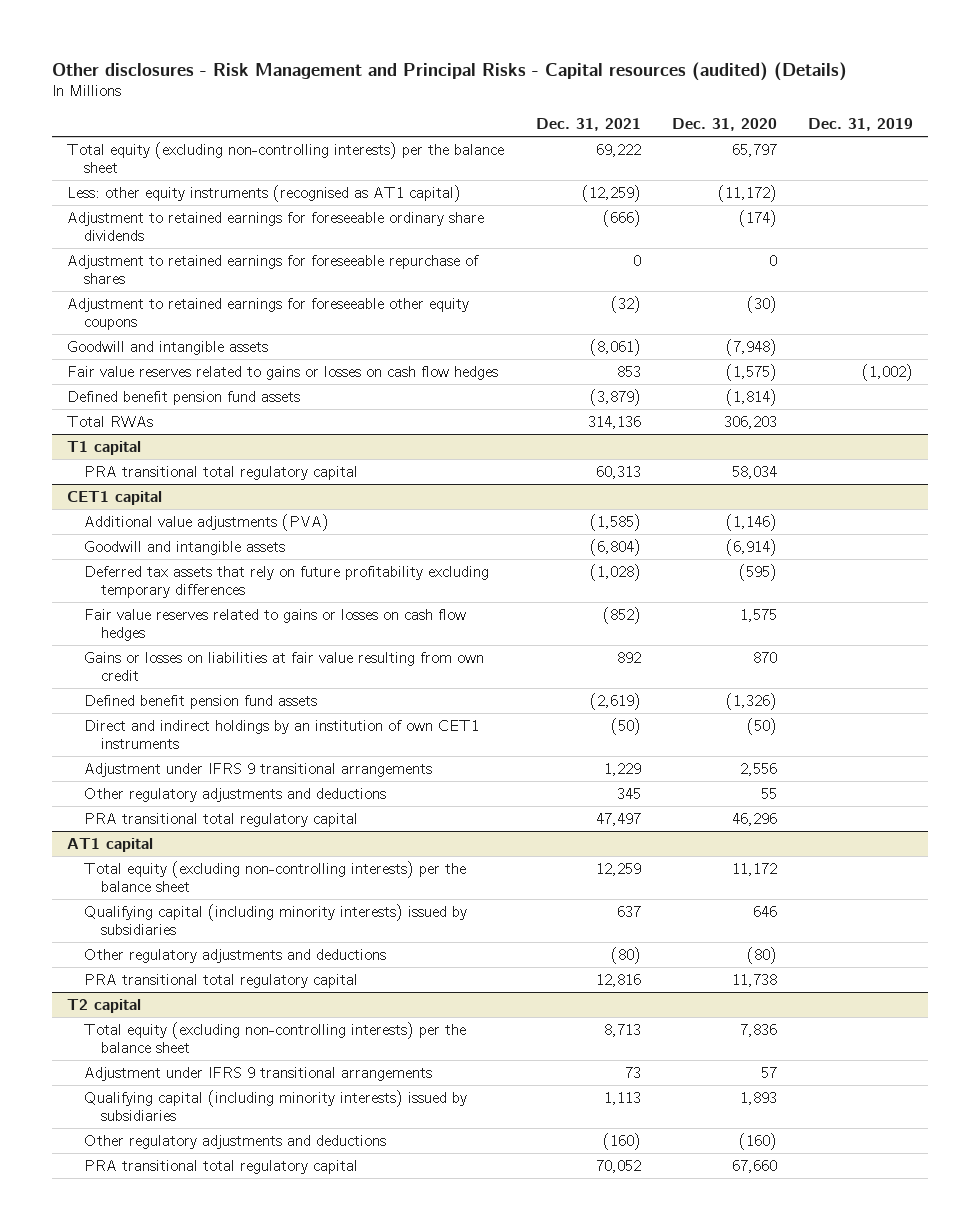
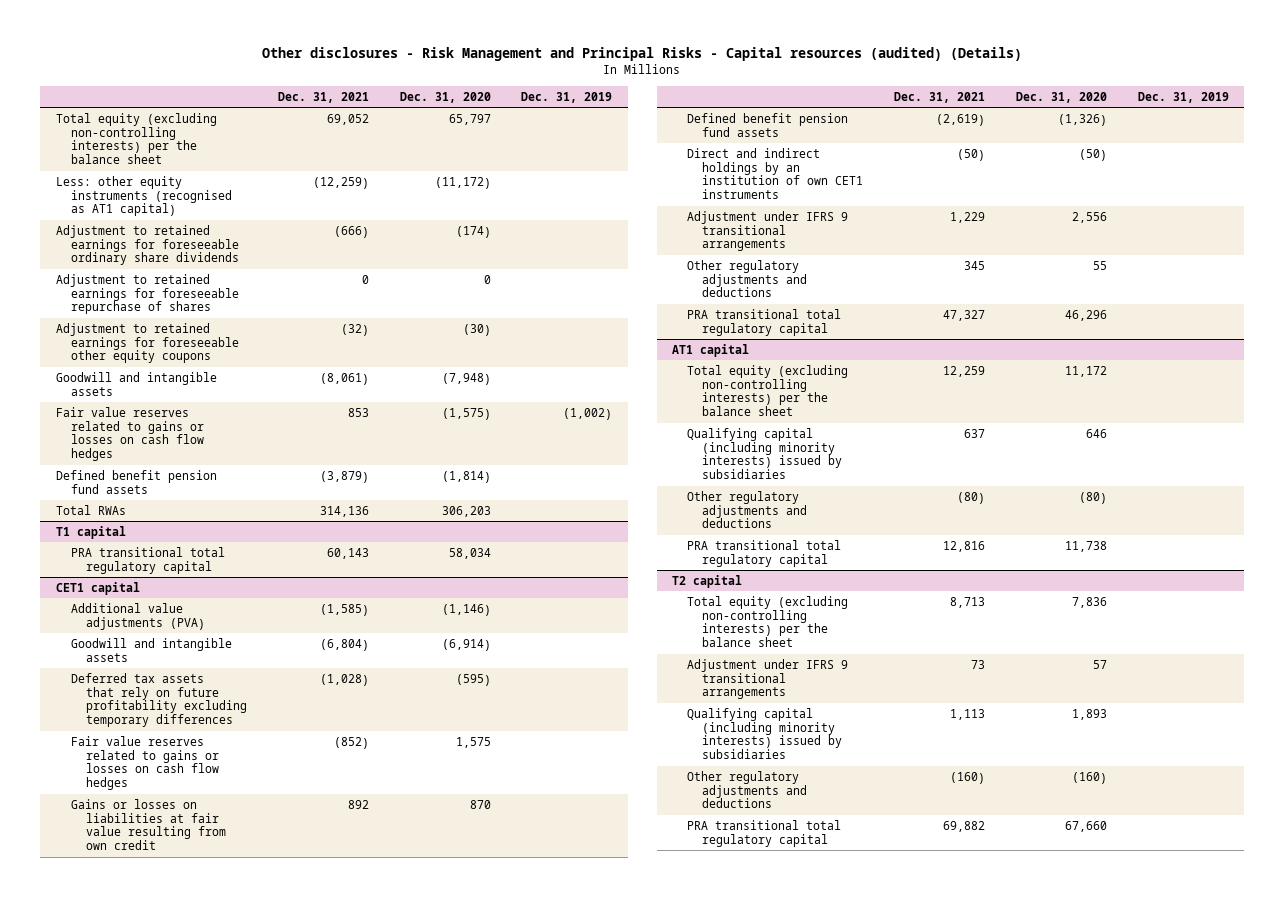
[595,143,641,157] 69,222 -> [326,113,369,125] 69,052
[595,465,641,479] 60,313 -> [326,547,369,559] 60,143
[595,812,641,826] 47,497 -> [943,309,986,321] 47,327
[595,1159,641,1173] 70,052 -> [943,820,986,832] 69,882

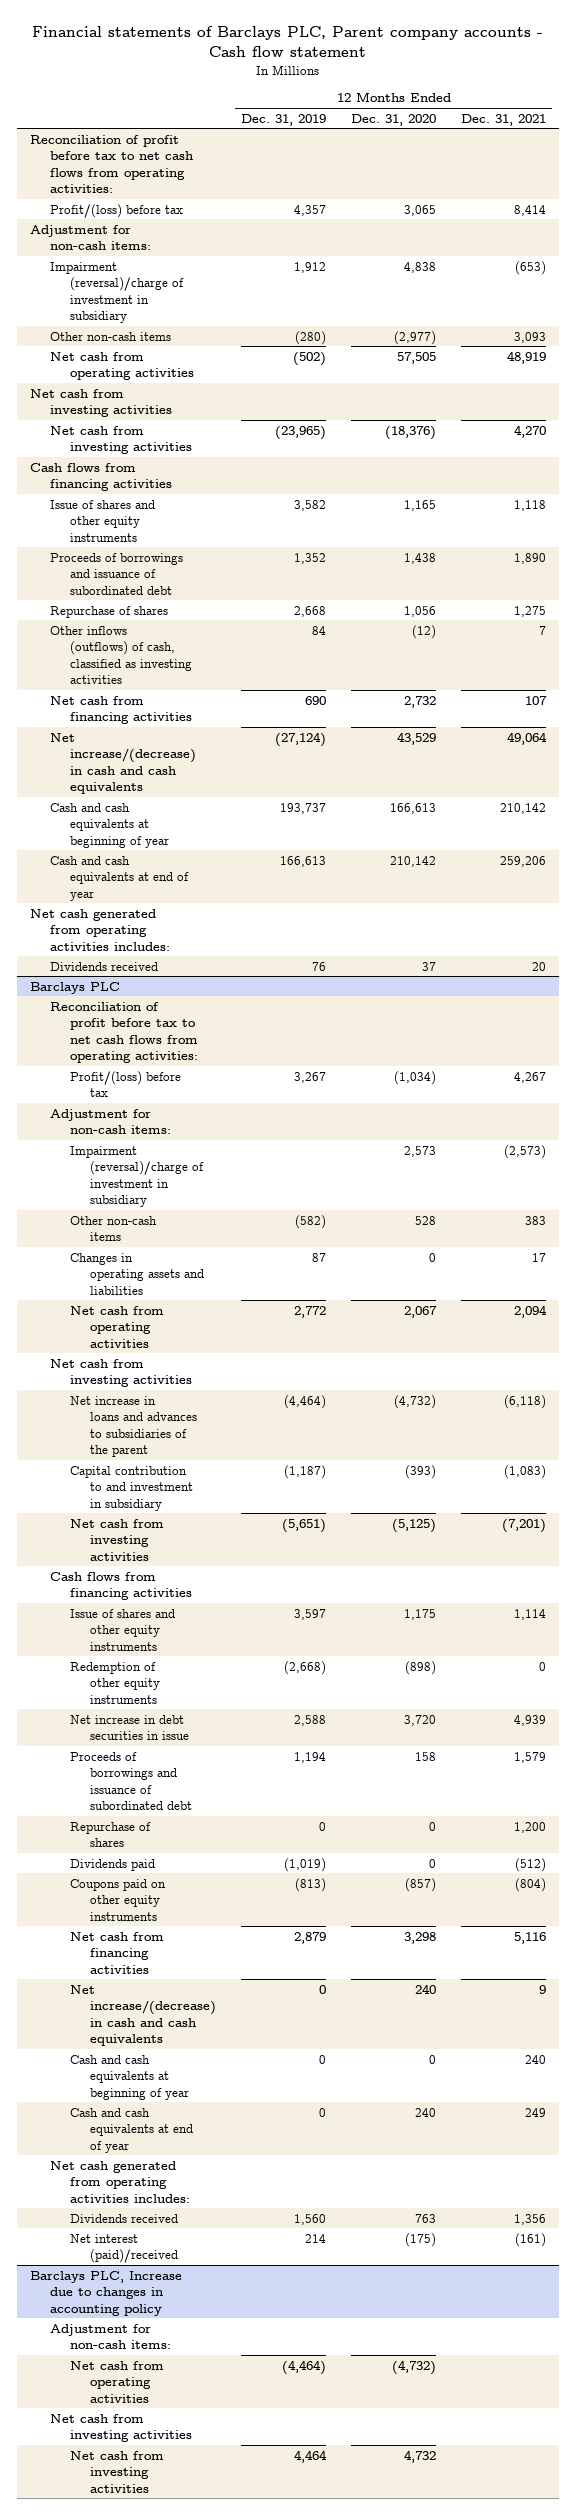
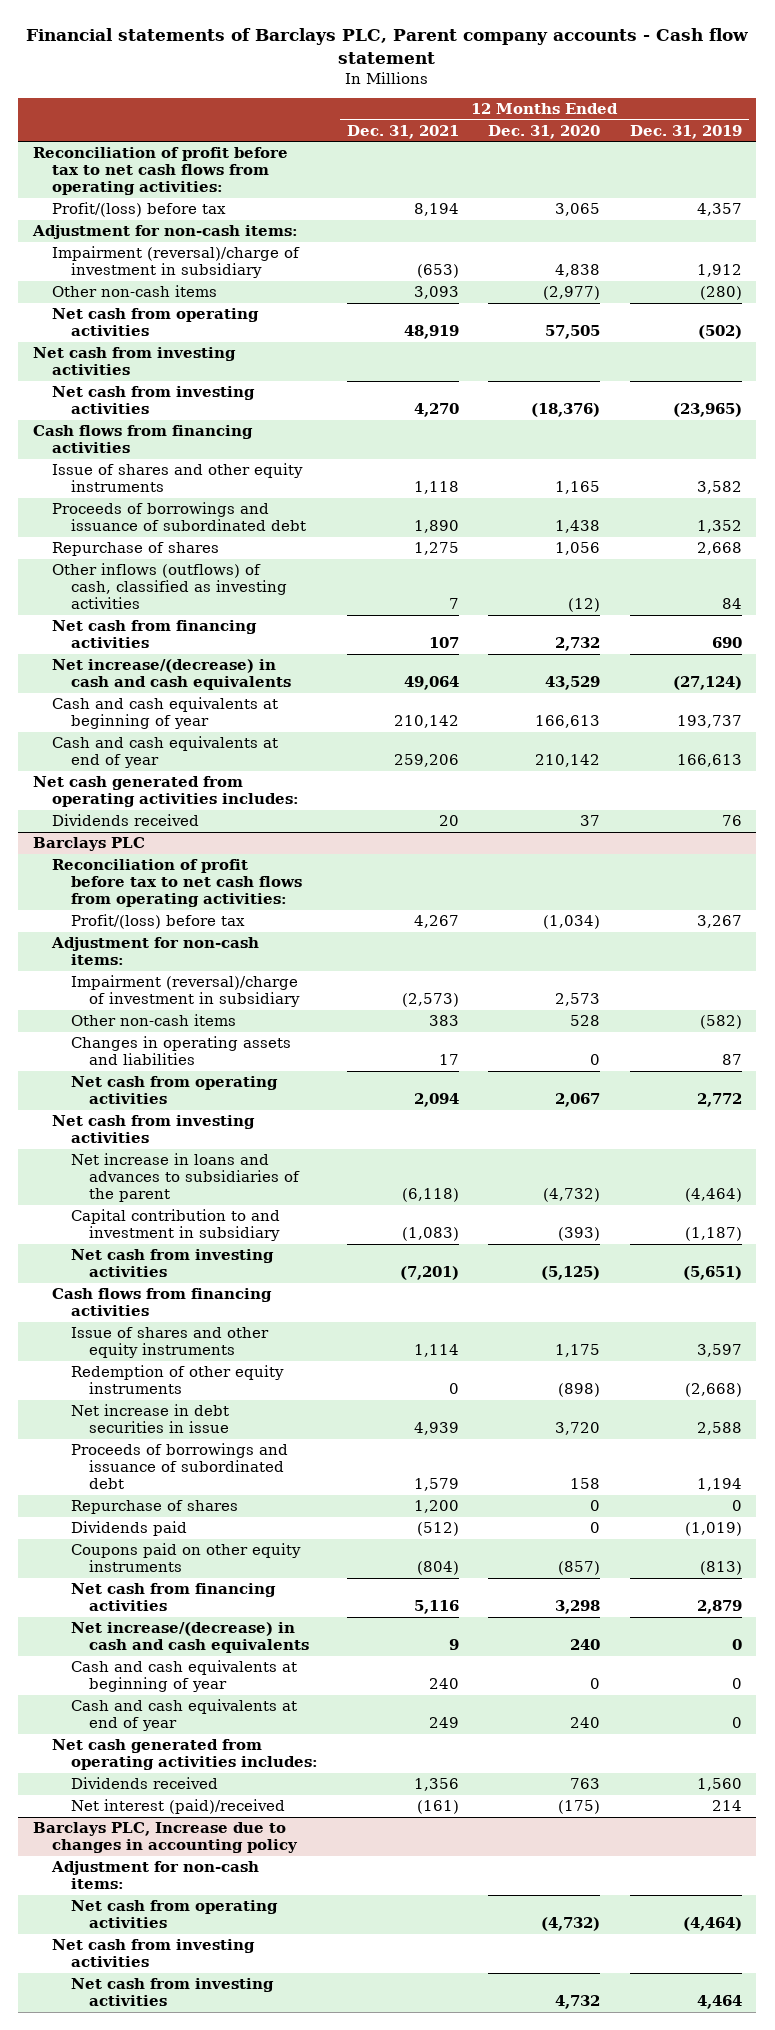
[514,204,547,216] 8,414 -> [413,203,459,217] 8,194

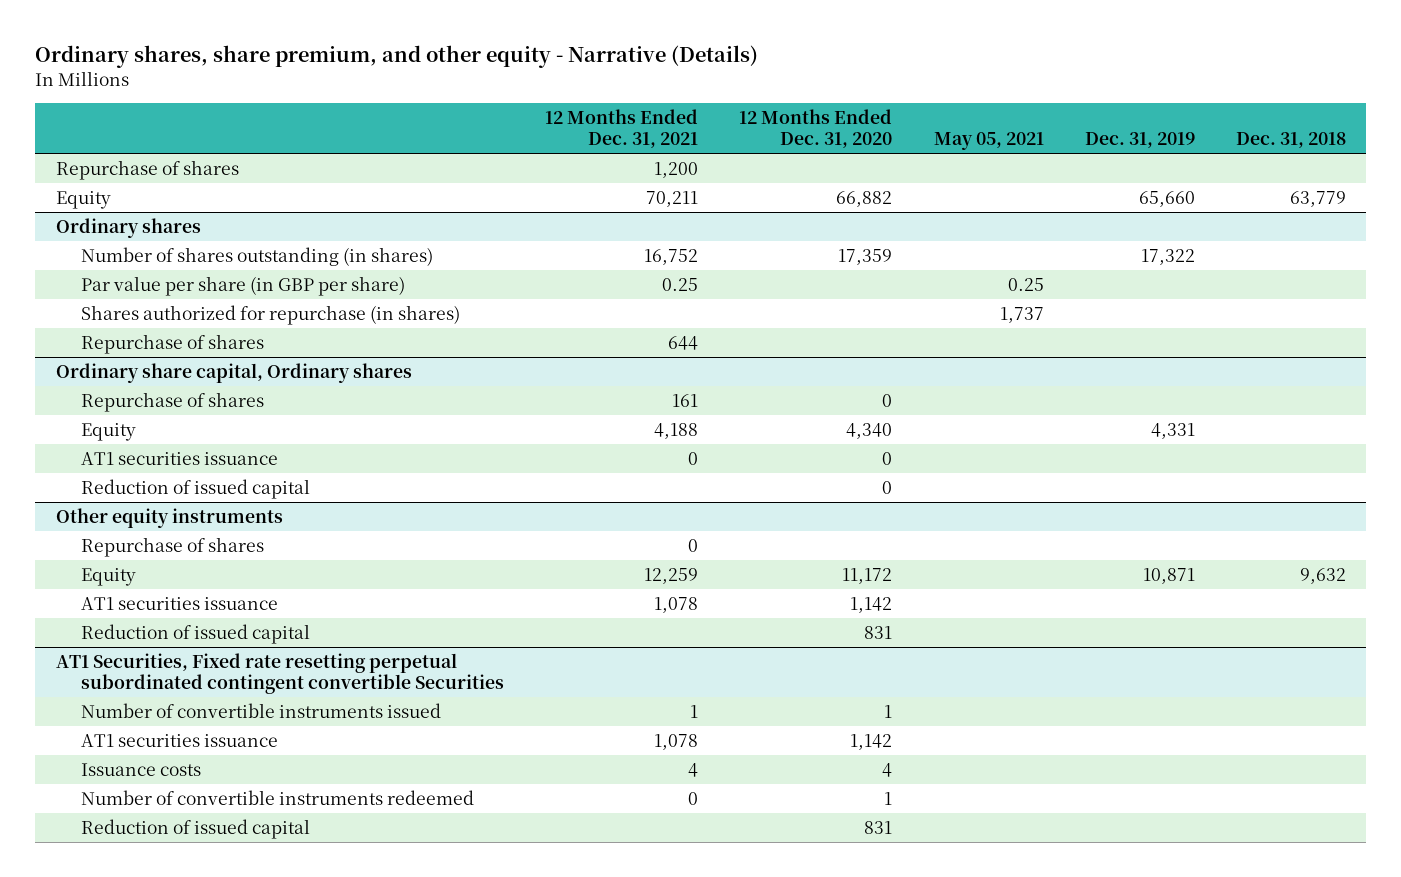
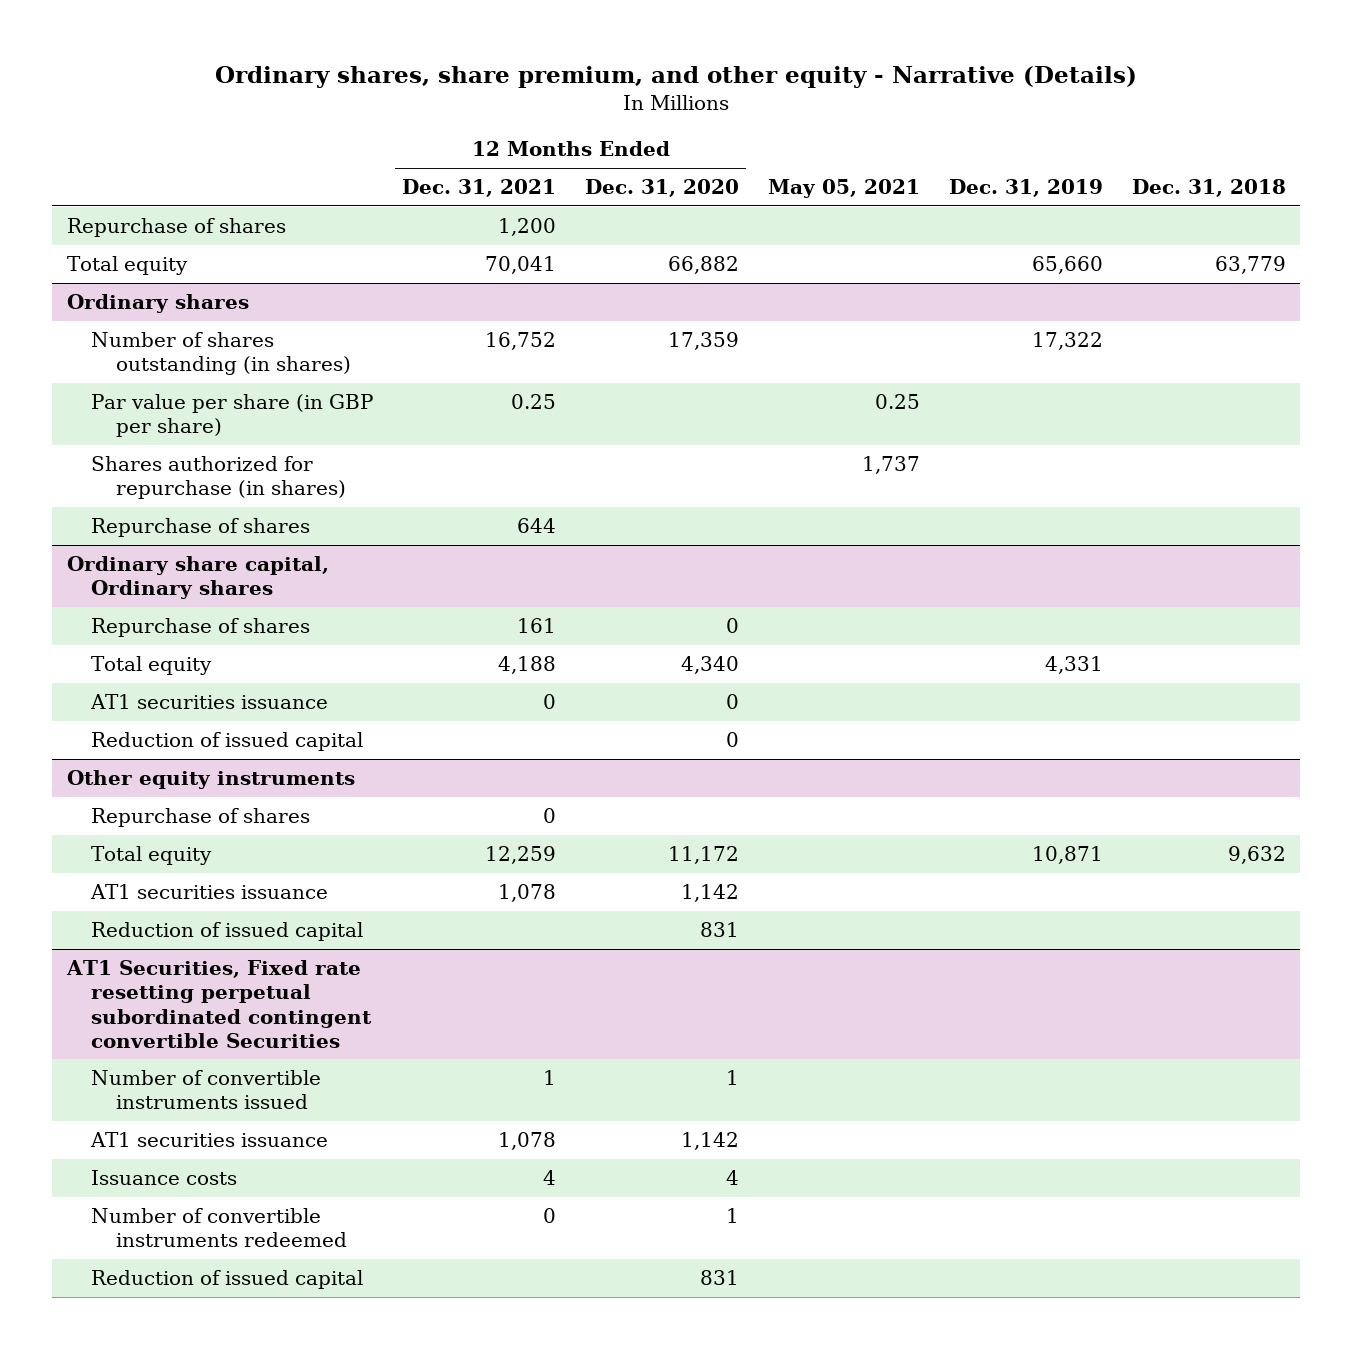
[55,190,111,209] Equity -> [66,256,188,276] Total equity
[646,190,699,207] 70,211 -> [485,256,557,275] 70,041
[81,422,137,441] Equity -> [91,656,213,676] Total equity
[81,567,137,586] Equity -> [91,846,213,866] Total equity

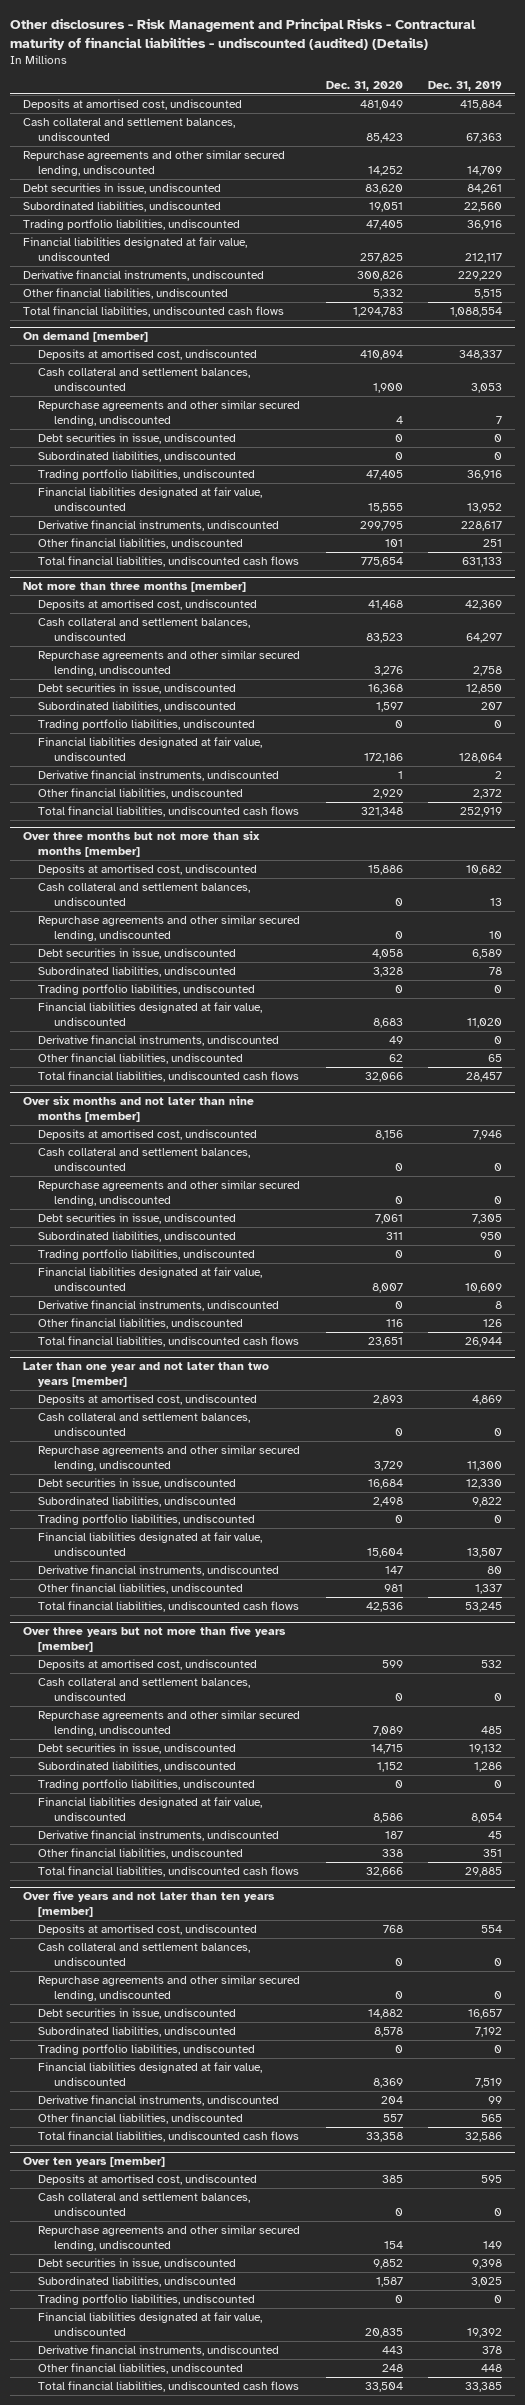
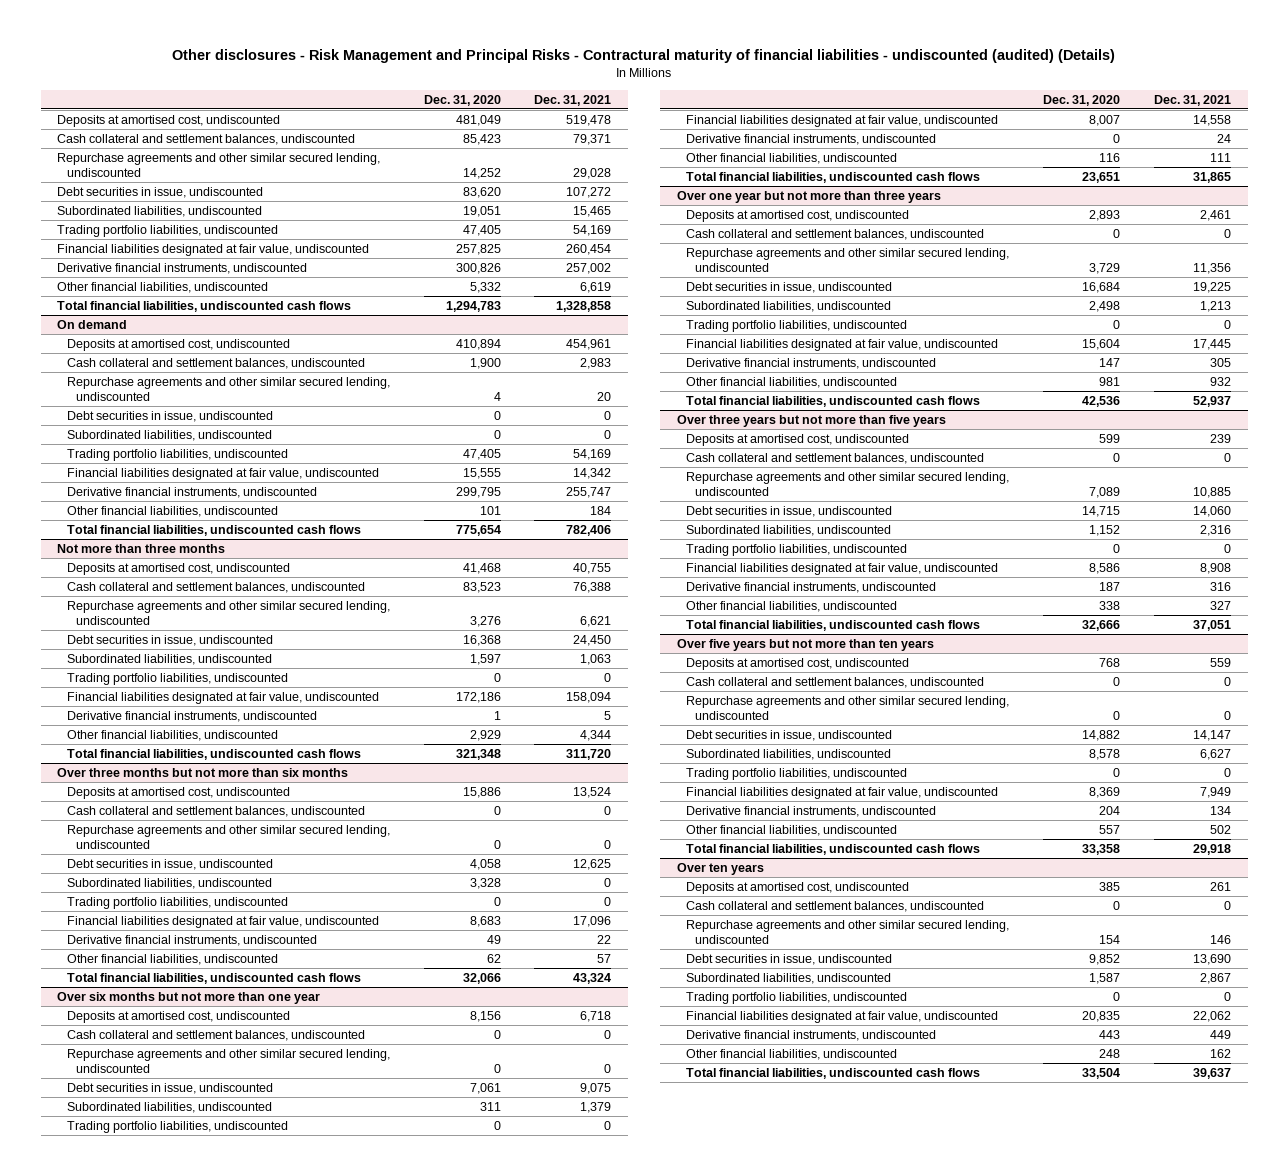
[428,80,503,91] Dec. 31, 2019 -> none
none -> [534,94,612,106] Dec. 31, 2021
[22,332,148,343] On demand [member] -> [57,319,128,329] On demand
[22,582,246,593] Not more than three months [member] -> [57,543,226,553] Not more than three months
[22,831,260,858] Over three months but not more than six months [member] -> [57,767,349,777] Over three months but not more than six months
[22,1096,254,1123] Over six months and not later than nine months [member] -> none
none -> [57,991,321,1004] Over six months but not more than one year
[22,1362,269,1388] Later than one year and not later than two years [member] -> none
none -> [676,190,941,203] Over one year but not more than three years
[22,1626,286,1653] Over three years but not more than five years [member] -> [676,414,946,427] Over three years but not more than five years
[22,1891,275,1918] Over five years and not later than ten years [member] -> [676,638,934,651] Over five years but not more than ten years
[22,2157,165,2168] Over ten years [member] -> [676,862,764,875] Over ten years

